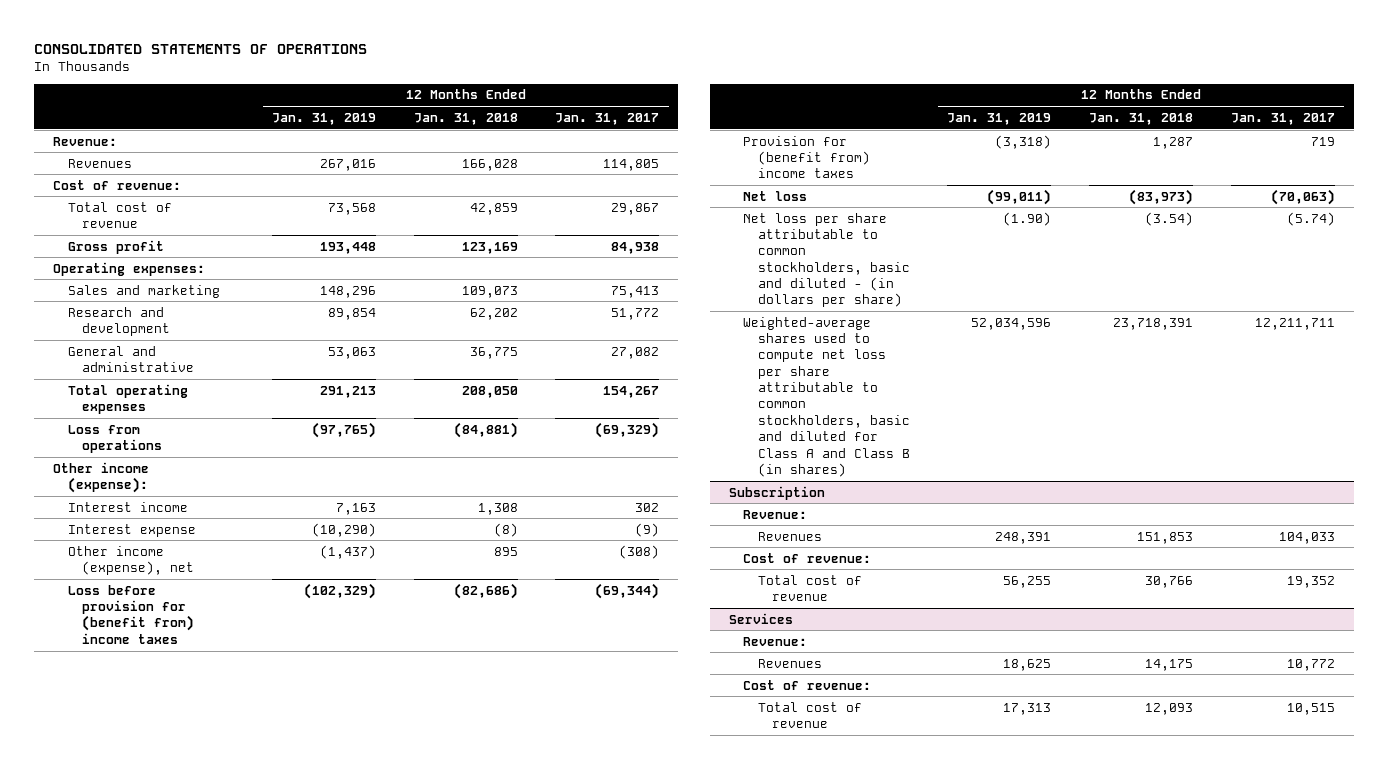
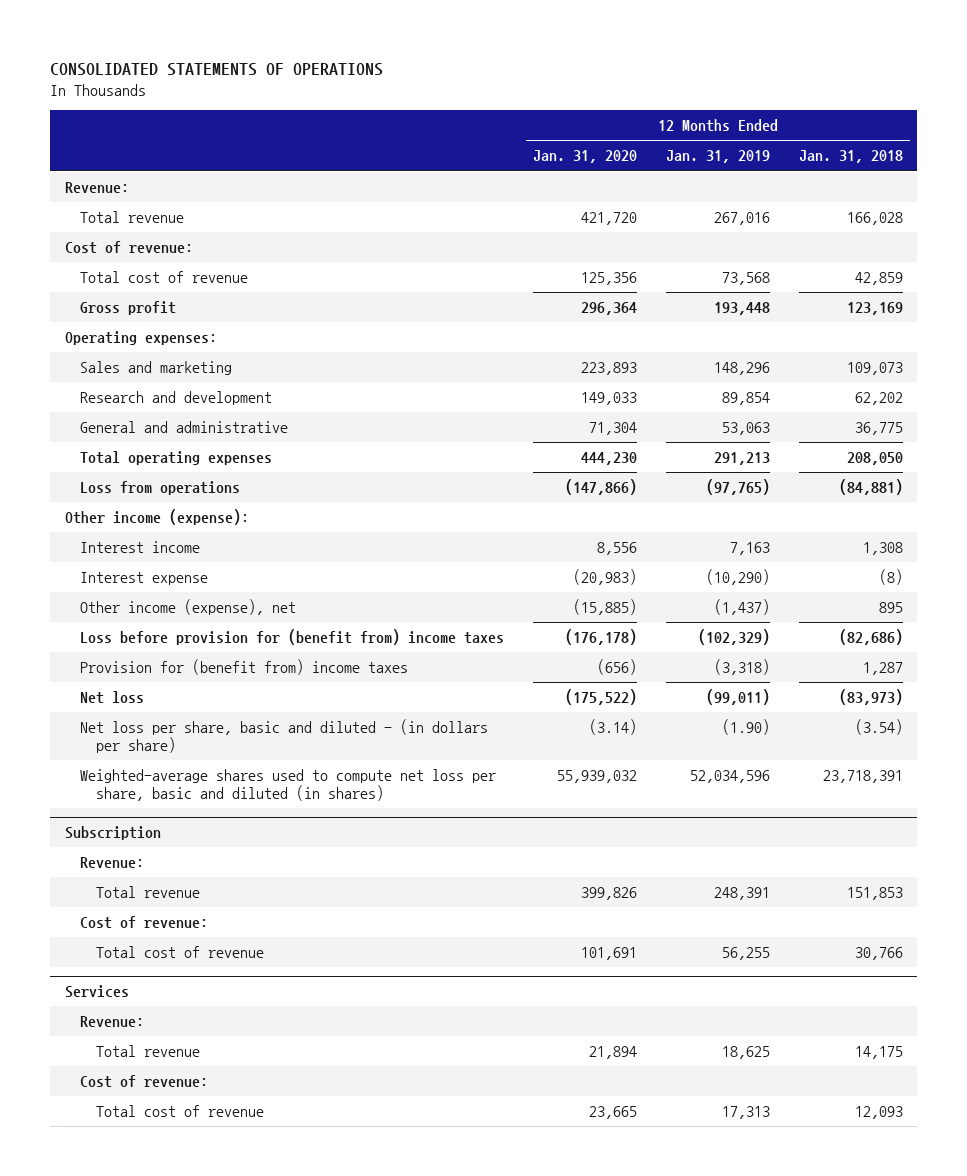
[555,112,660,125] Jan. 31, 2017 -> none
none -> [533,150,638,164] Jan. 31, 2020
[67,158,132,168] Revenues -> [80,210,185,223] Total revenue
[743,212,910,308] Net loss per share attributable to common stockholders, basic and diluted - (in dollars per share) -> [80,718,489,754] Net loss per share, basic and diluted - (in dollars per share)
[743,316,910,477] Weighted-average shares used to compute net loss per share attributable to common stockholders, basic and diluted for Class A and Class B (in shares) -> [80,768,497,802] Weighted-average shares used to compute net loss per share, basic and diluted (in shares)
[757,531,822,541] Revenues -> [96,885,201,898] Total revenue
[757,658,822,668] Revenues -> [96,1044,201,1057] Total revenue

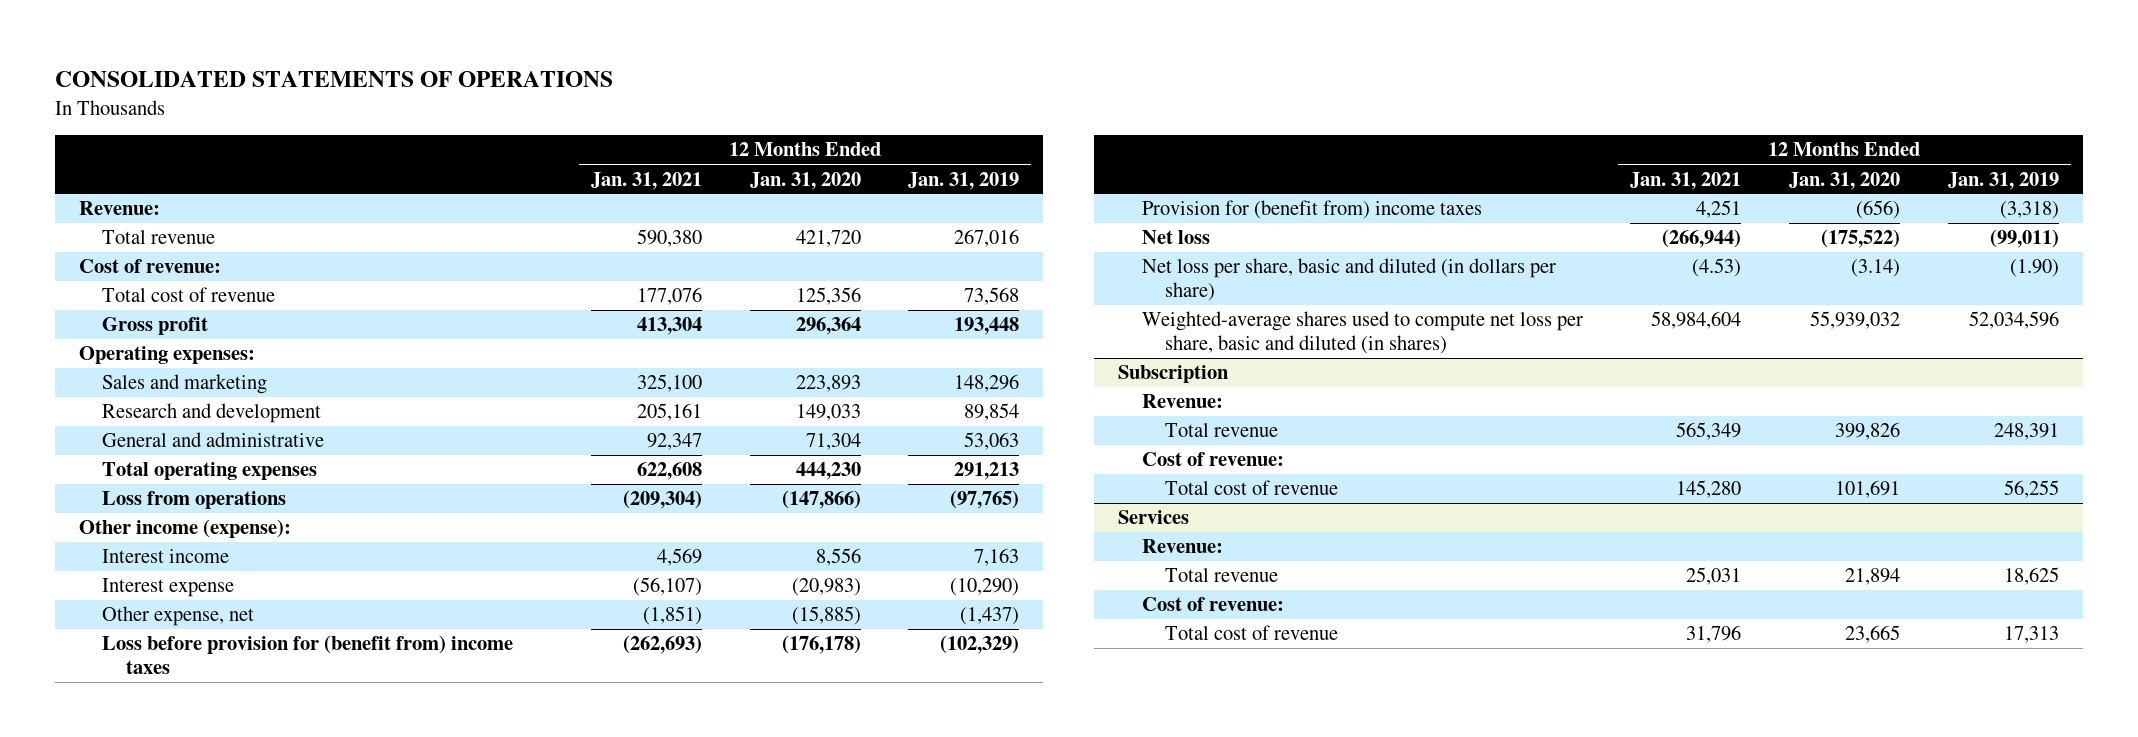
[798,150,903,164] Jan. 31, 2018 -> none
none -> [590,171,702,190] Jan. 31, 2021
[80,598,297,615] Other income (expense), net -> [102,606,255,627] Other expense, net
[80,718,489,754] Net loss per share, basic and diluted - (in dollars per share) -> [1141,258,1556,302] Net loss per share, basic and diluted (in dollars per share)

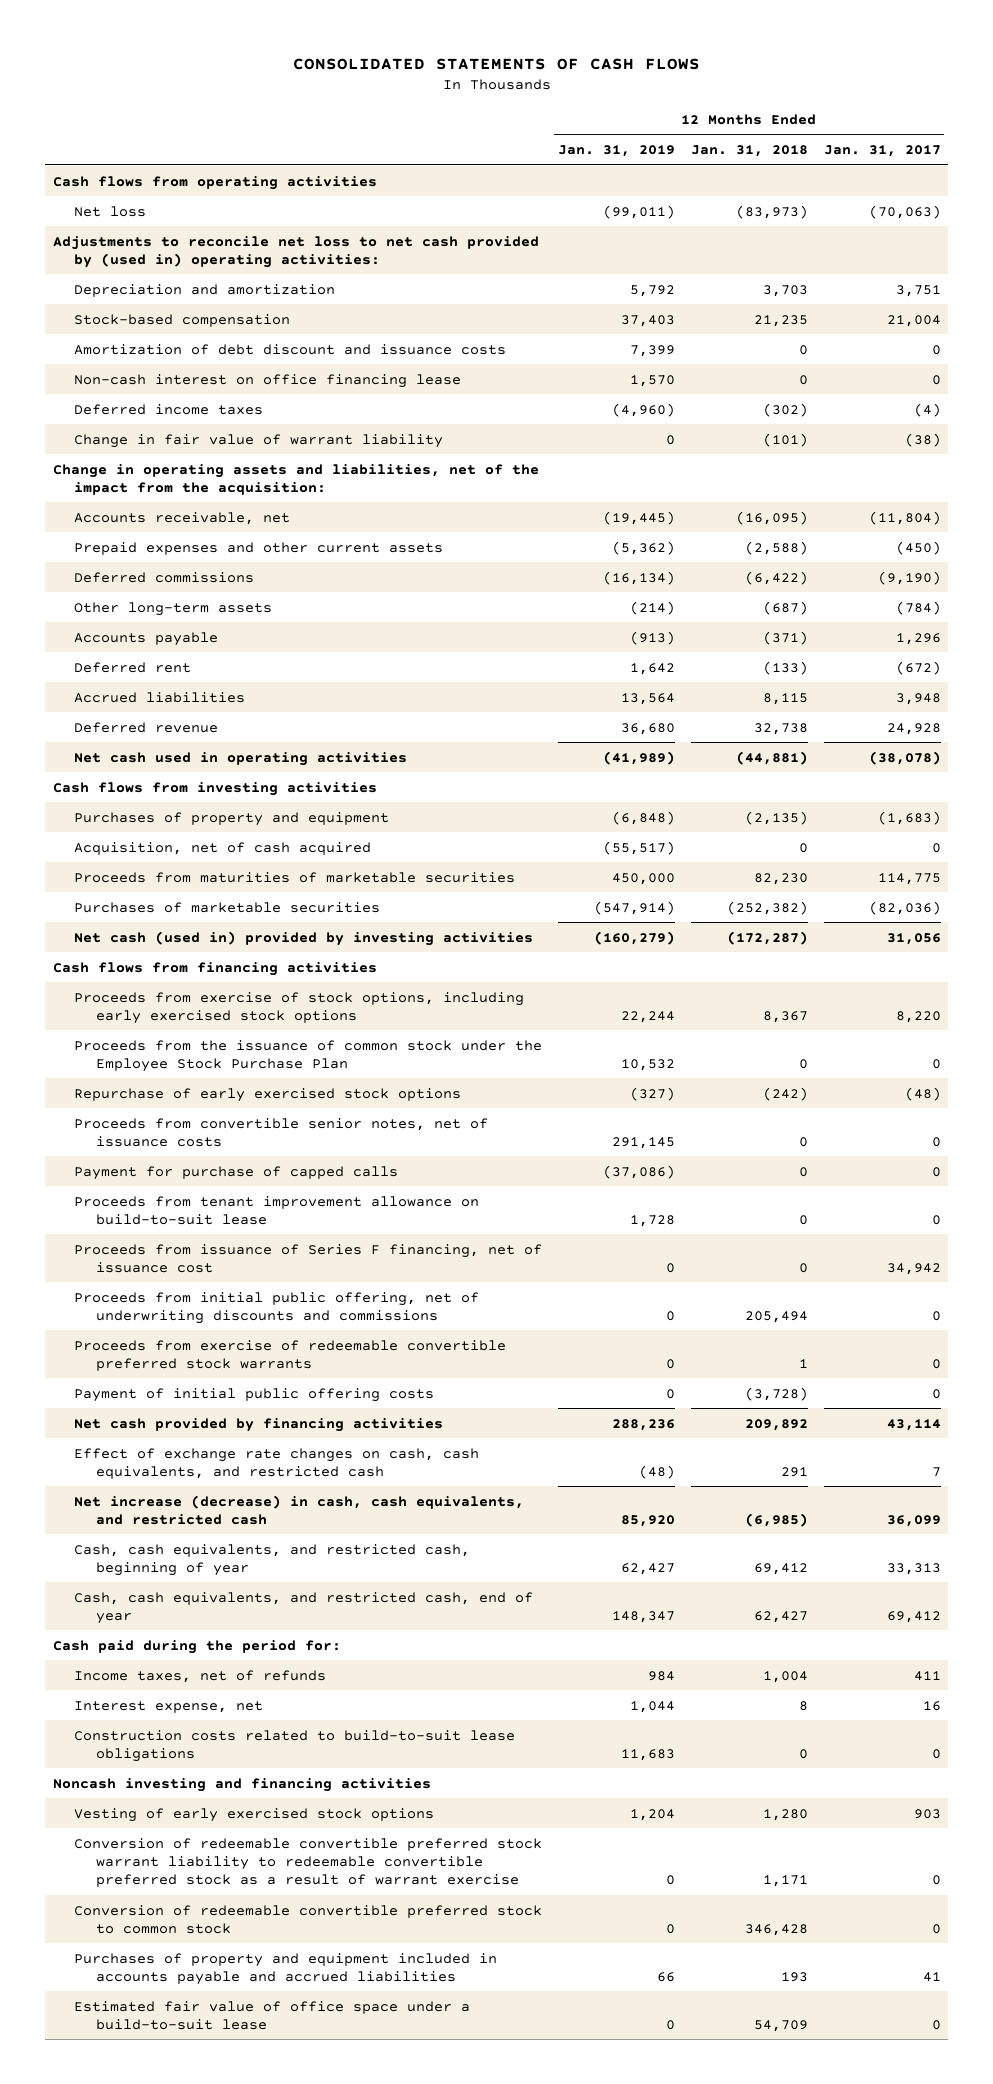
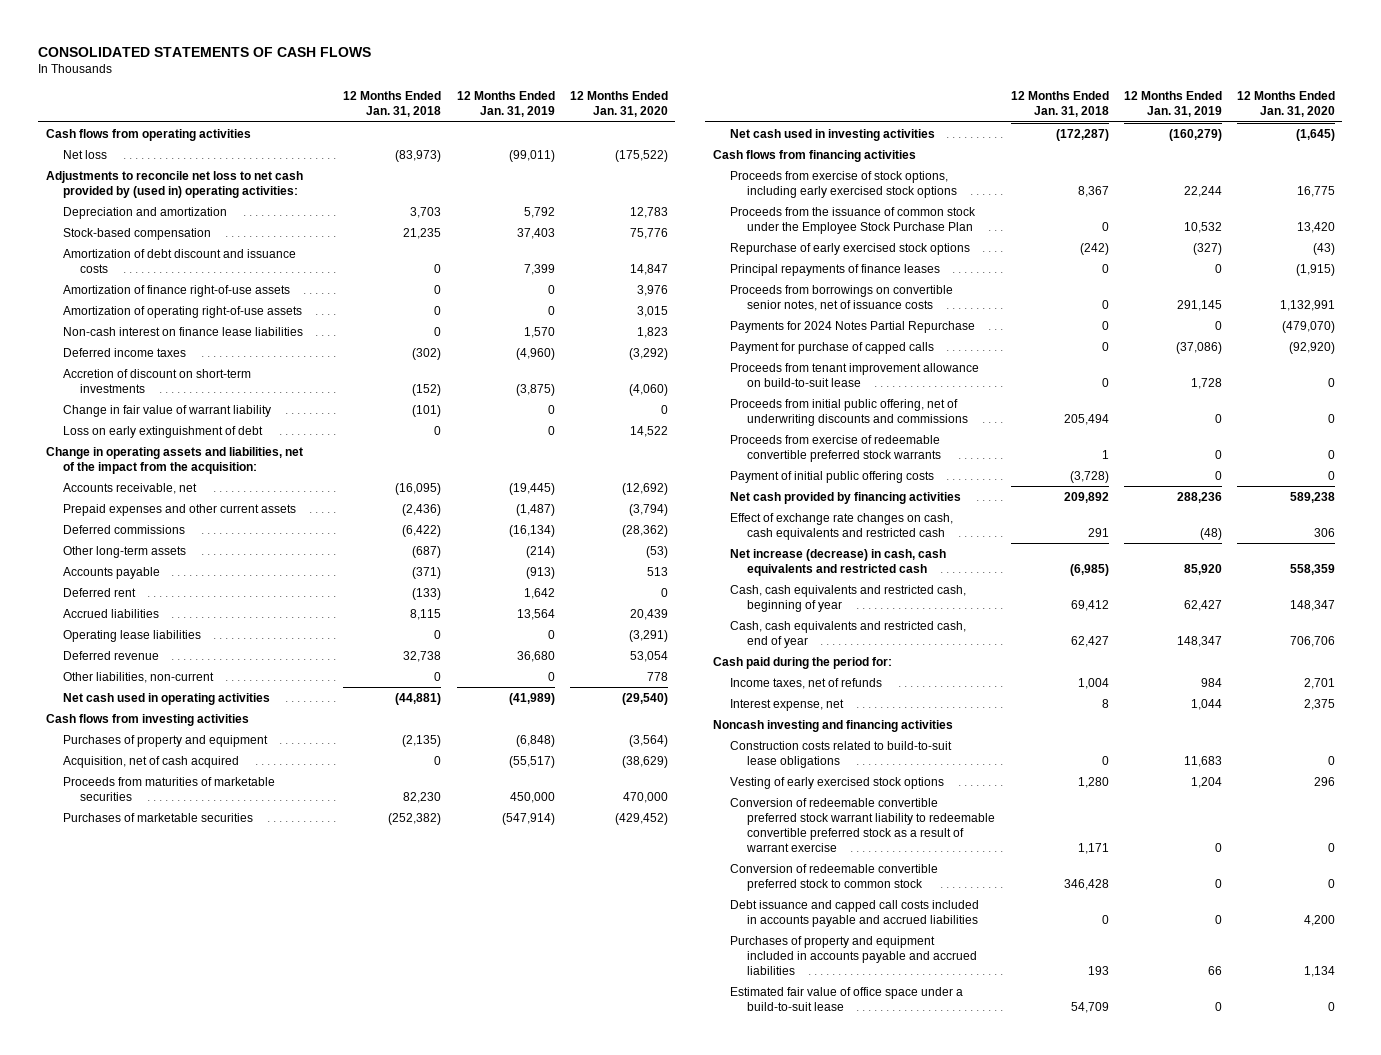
[823,145,941,158] Jan. 31, 2017 -> none
none -> [569,91,668,118] 12 Months Ended Jan. 31, 2020
none -> [63,284,291,297] Amortization of finance right-of-use assets
none -> [63,305,303,318] Amortization of operating right-of-use assets
[74,373,462,388] Non-cash interest on office financing lease -> [63,326,304,336] Non-cash interest on finance lease liabilities
none -> [63,368,252,393] Accretion of discount on short-term investments
none -> [63,425,264,438] Loss on early extinguishment of debt
[612,540,676,555] (5,362) -> [515,503,555,516] (1,487)
[744,540,808,555] (2,588) -> [402,503,442,516] (2,436)
none -> [63,629,202,642] Operating lease liabilities
none -> [63,671,215,683] Other liabilities, non-current
[74,930,534,946] Net cash (used in) provided by investing activities -> [730,128,936,141] Net cash used in investing activities
none -> [730,263,941,276] Principal repayments of finance leases
[74,1117,489,1147] Proceeds from convertible senior notes, net of issuance costs -> [730,284,954,311] Proceeds from borrowings on convertible senior notes, net of issuance costs
none -> [730,320,976,333] Payments for 2024 Notes Partial Repurchase
[74,1243,543,1273] Proceeds from issuance of Series F financing, net of issuance cost -> none
[74,1447,480,1479] Effect of exchange rate changes on cash, cash equivalents, and restricted cash -> [730,512,954,540] Effect of exchange rate changes on cash, cash equivalents and restricted cash
[74,1494,525,1525] Net increase (decrease) in cash, cash equivalents, and restricted cash -> [730,548,947,576] Net increase (decrease) in cash, cash equivalents and restricted cash
[74,1543,471,1576] Cash, cash equivalents, and restricted cash, beginning of year -> [730,584,967,612] Cash, cash equivalents and restricted cash, beginning of year
[74,1591,534,1624] Cash, cash equivalents, and restricted cash, end of year -> [730,620,967,648] Cash, cash equivalents and restricted cash, end of year
[74,1729,516,1762] Construction costs related to build-to-suit lease obligations -> [730,740,953,768] Construction costs related to build-to-suit lease obligations
none -> [730,899,980,927] Debt issuance and capped call costs included in accounts payable and accrued liabilities

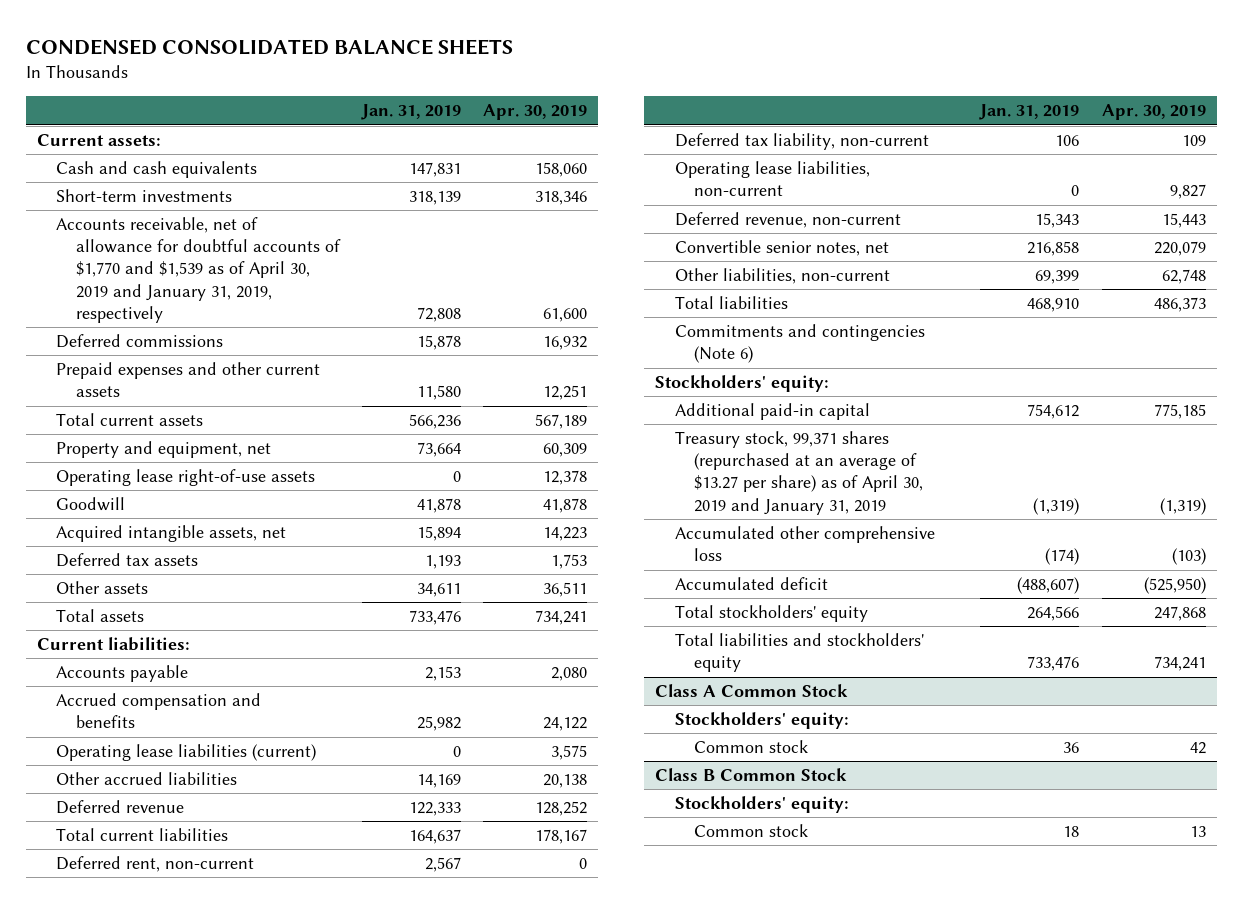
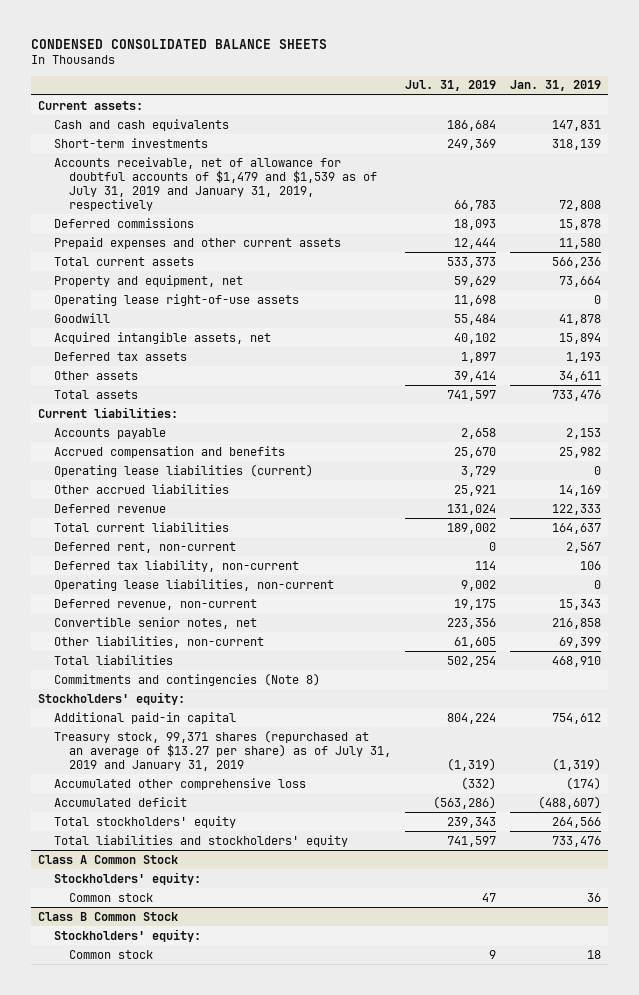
[483,104,588,121] Apr. 30, 2019 -> none
none -> [405,80,497,92] Jul. 31, 2019
[56,217,342,323] Accounts receivable, net of allowance for doubtful accounts of $1,770 and $1,539 as of April 30, 2019 and January 31, 2019, respectively -> [53,156,378,211] Accounts receivable, net of allowance for doubtful accounts of $1,479 and $1,539 as of July 31, 2019 and January 31, 2019, respectively
[674,324,925,364] Commitments and contingencies (Note 6) -> [53,672,320,686] Commitments and contingencies (Note 8)
[674,431,924,515] Treasury stock, 99,371 shares (repurchased at an average of $13.27 per share) as of April 30, 2019 and January 31, 2019 -> [53,729,392,771] Treasury stock, 99,371 shares (repurchased at an average of $13.27 per share) as of July 31, 2019 and January 31, 2019

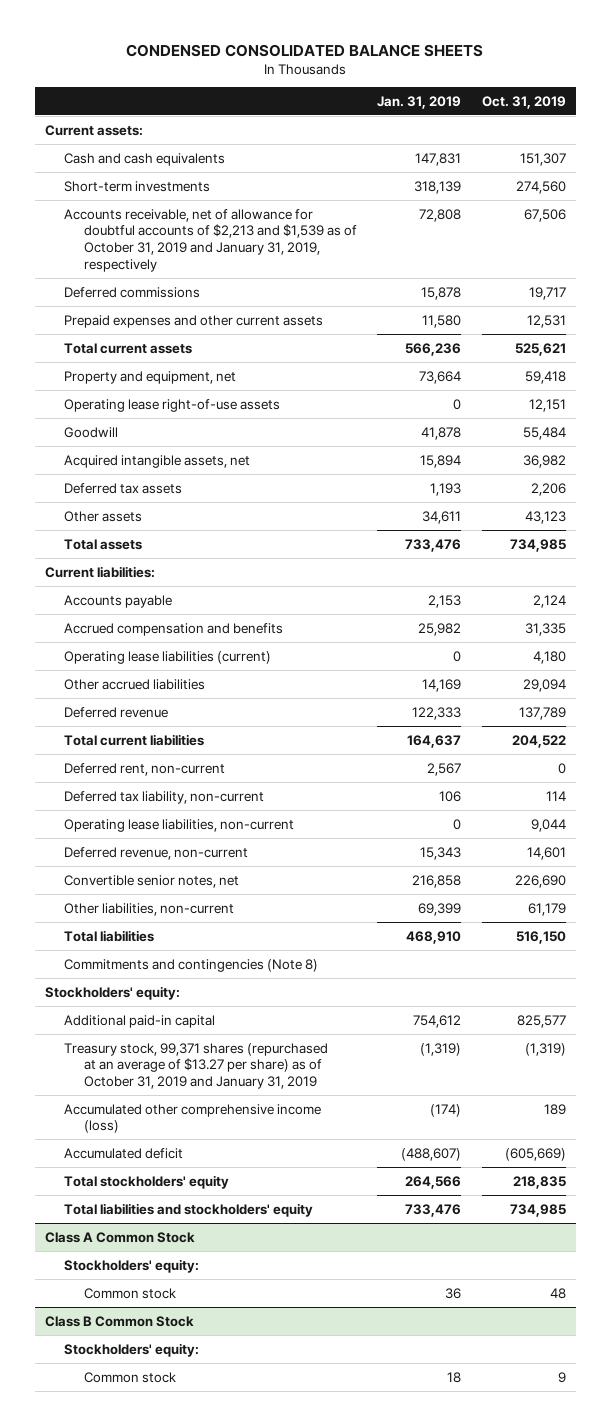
[405,80,497,92] Jul. 31, 2019 -> none
none -> [481,95,566,109] Oct. 31, 2019
[53,156,378,211] Accounts receivable, net of allowance for doubtful accounts of $1,479 and $1,539 as of July 31, 2019 and January 31, 2019, respectively -> [64,208,358,273] Accounts receivable, net of allowance for doubtful accounts of $2,213 and $1,539 as of October 31, 2019 and January 31, 2019, respectively
[53,729,392,771] Treasury stock, 99,371 shares (repurchased at an average of $13.27 per share) as of July 31, 2019 and January 31, 2019 -> [64,1042,329,1090] Treasury stock, 99,371 shares (repurchased at an average of $13.27 per share) as of October 31, 2019 and January 31, 2019
[53,777,306,790] Accumulated other comprehensive loss -> [64,1103,322,1134] Accumulated other comprehensive income (loss)

